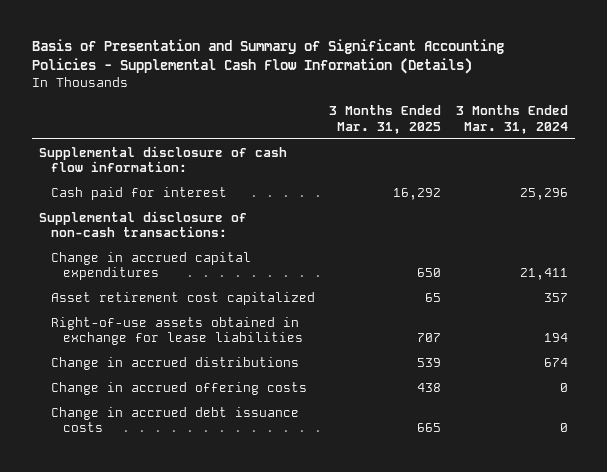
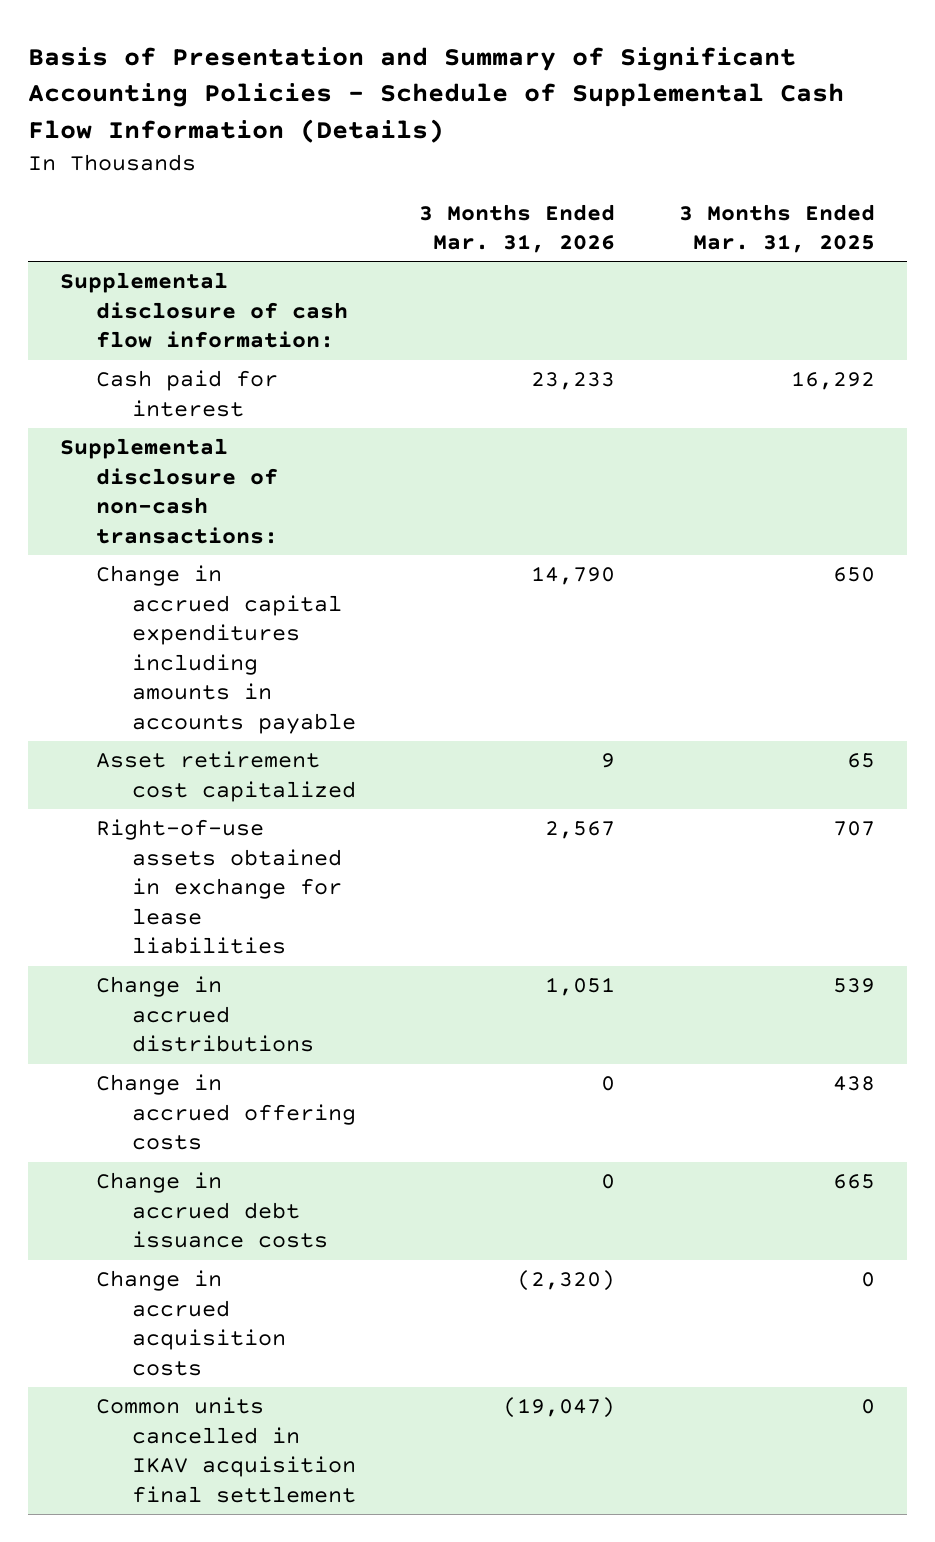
[31,38,504,74] Basis of Presentation and Summary of Significant Accounting Policies - Supplemental Cash Flow Information (Details) -> [28,46,845,144] Basis of Presentation and Summary of Significant Accounting Policies - Schedule of Supplemental Cash Flow Information (Details)
[456,105,569,134] 3 Months Ended Mar. 31, 2024 -> none
none -> [419,203,616,254] 3 Months Ended Mar. 31, 2026
[50,251,251,280] Change in accrued capital expenditures -> [95,565,356,734] Change in accrued capital expenditures including amounts in accounts payable
none -> [95,1270,286,1376] Change in accrued acquisition costs
none -> [95,1397,356,1503] Common units cancelled in IKAV acquisition final settlement

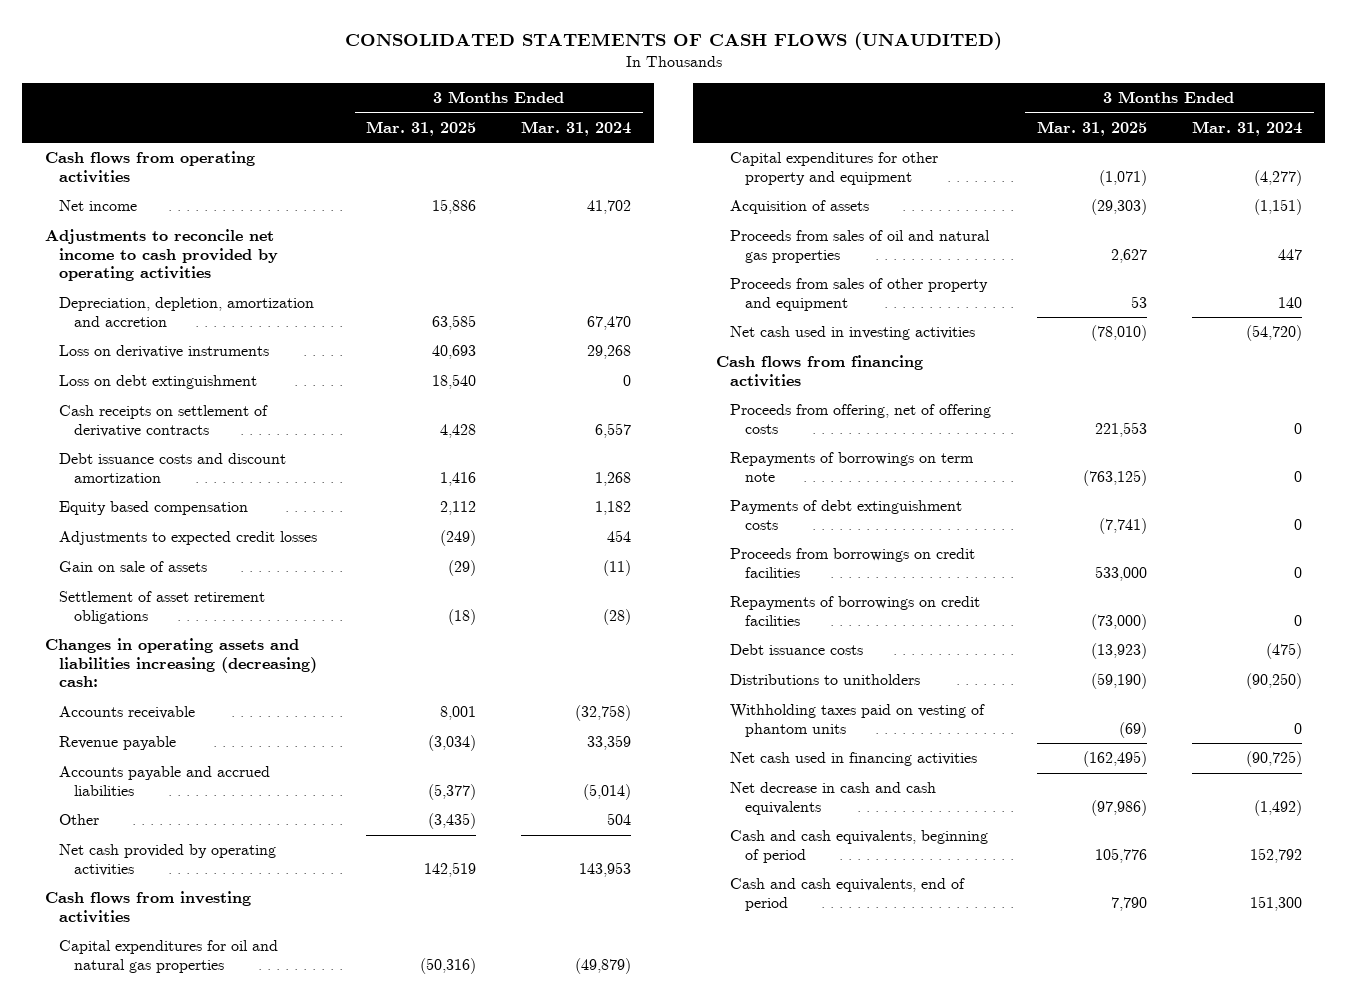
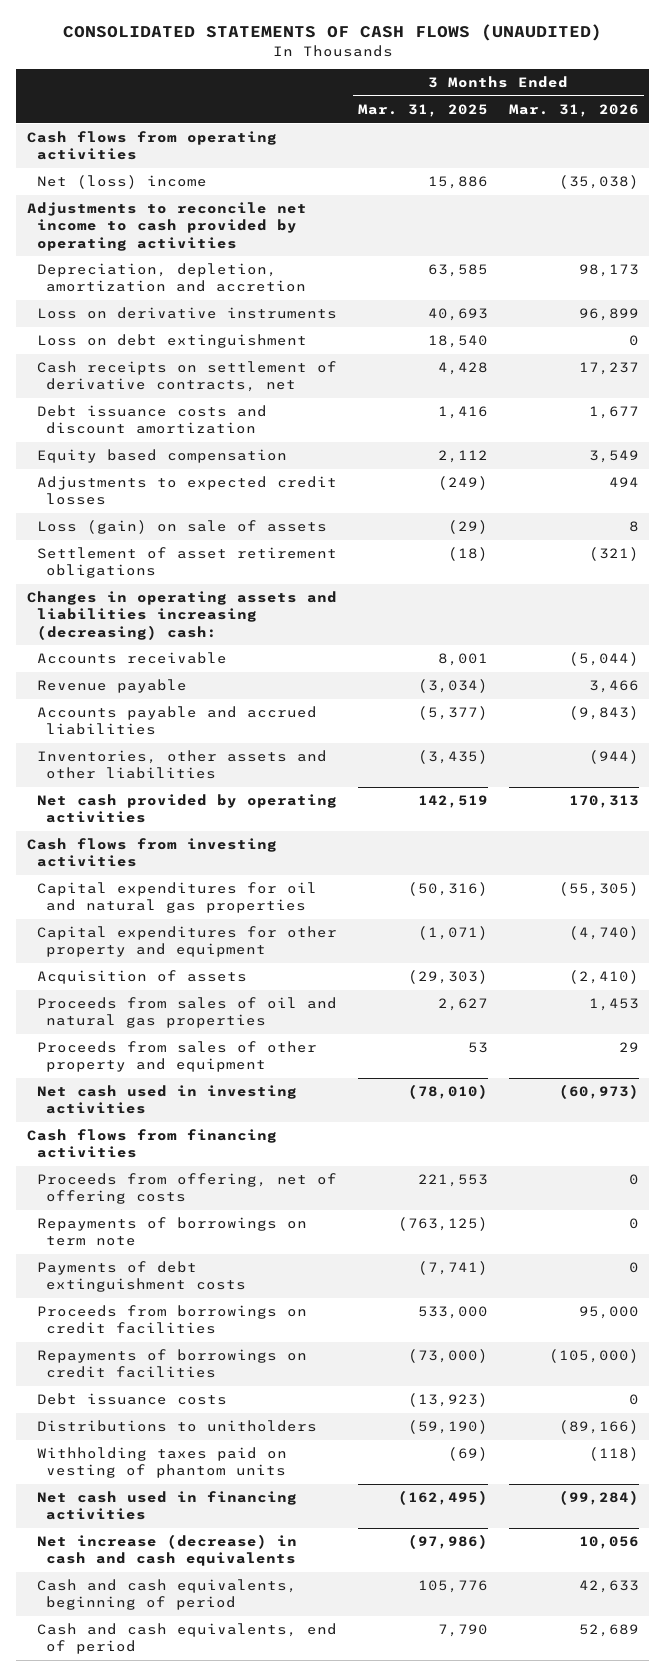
[521,120,632,136] Mar. 31, 2024 -> none
none -> [508,103,639,117] Mar. 31, 2026
[59,200,138,212] Net income -> [36,175,207,190] Net (loss) income
[59,405,269,437] Cash receipts on settlement of derivative contracts -> [36,361,337,393] Cash receipts on settlement of derivative contracts, net
[59,561,208,573] Gain on sale of assets -> [36,520,327,535] Loss (gain) on sale of assets
[59,814,100,826] Other -> [36,750,327,780] Inventories, other assets and other liabilities
[730,782,937,815] Net decrease in cash and cash equivalents -> [36,1534,297,1567] Net increase (decrease) in cash and cash equivalents

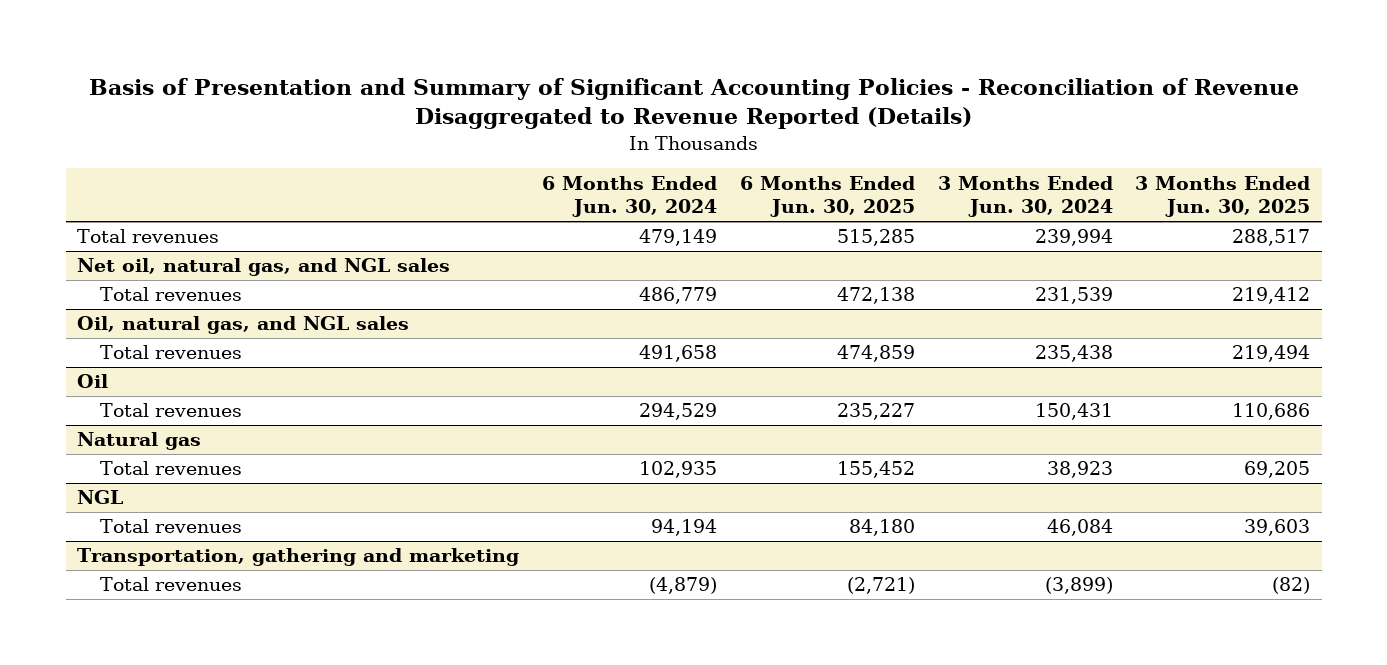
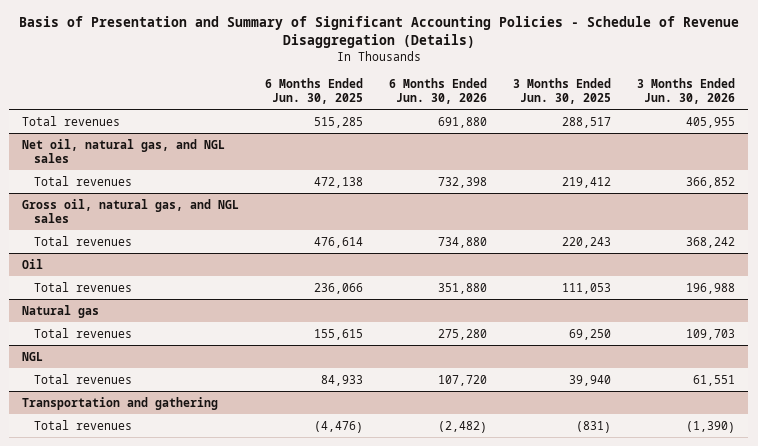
[88,77,1299,130] Basis of Presentation and Summary of Significant Accounting Policies - Reconciliation of Revenue Disaggregated to Revenue Reported (Details) -> [18,16,739,49] Basis of Presentation and Summary of Significant Accounting Policies - Schedule of Revenue Disaggregation (Details)
[541,175,717,218] 6 Months Ended Jun. 30, 2024 -> none
[937,175,1113,218] 3 Months Ended Jun. 30, 2024 -> none
none -> [389,77,488,105] 6 Months Ended Jun. 30, 2026
none -> [637,77,736,105] 3 Months Ended Jun. 30, 2026
[77,316,410,335] Oil, natural gas, and NGL sales -> [22,198,240,223] Gross oil, natural gas, and NGL sales
[836,345,915,363] 474,859 -> [314,236,364,248] 476,614
[1232,345,1311,363] 219,494 -> [562,236,612,248] 220,243
[836,403,915,421] 235,227 -> [314,282,364,294] 236,066
[1232,403,1311,421] 110,686 -> [562,282,612,294] 111,053
[836,461,915,479] 155,452 -> [314,328,364,340] 155,615
[1244,461,1311,479] 69,205 -> [569,328,612,340] 69,250
[848,519,915,537] 84,180 -> [321,374,364,386] 84,933
[1244,519,1311,537] 39,603 -> [569,374,612,386] 39,940
[77,548,520,567] Transportation, gathering and marketing -> [22,396,219,410] Transportation and gathering
[846,577,915,595] (2,721) -> [314,420,364,433] (4,476)
[1272,577,1311,595] (82) -> [576,420,612,433] (831)

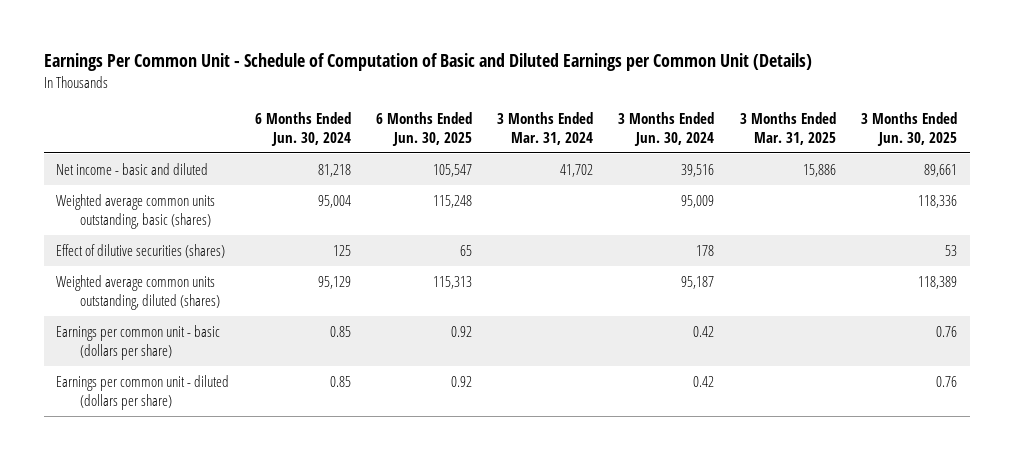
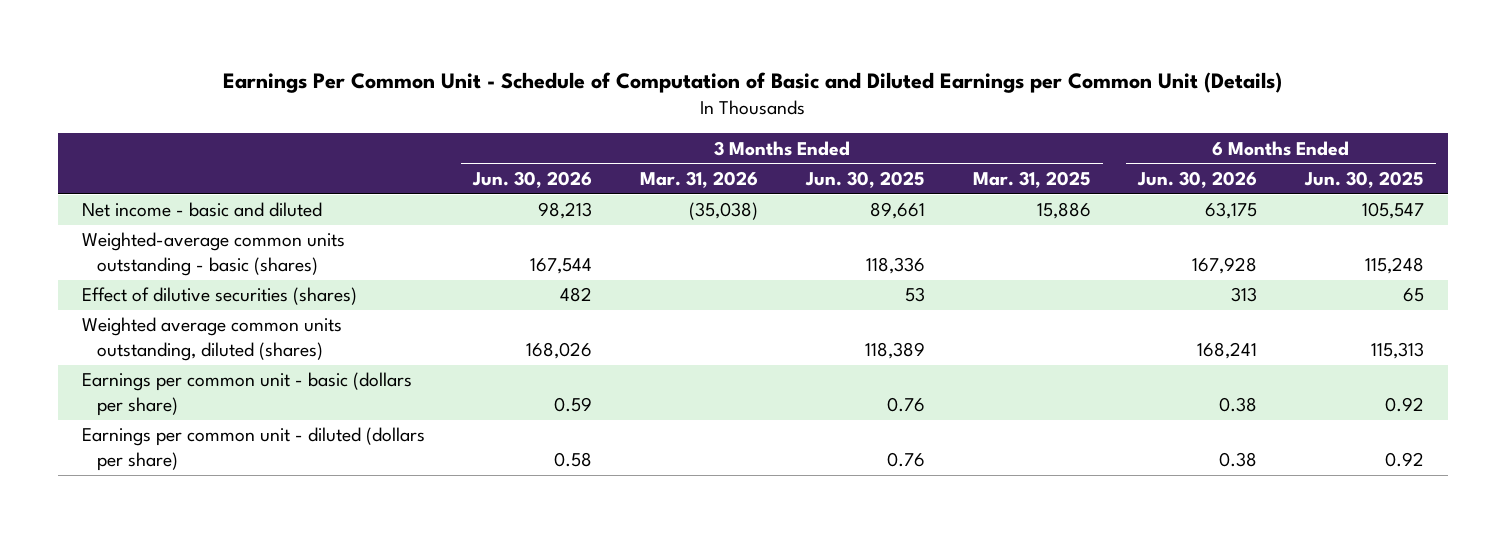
[254,111,351,146] 6 Months Ended Jun. 30, 2024 -> none
[497,111,594,145] 3 Months Ended Mar. 31, 2024 -> none
[618,111,715,146] 3 Months Ended Jun. 30, 2024 -> none
none -> [471,170,592,188] Jun. 30, 2026
none -> [639,170,758,188] Mar. 31, 2026
none -> [1137,170,1258,188] Jun. 30, 2026
[56,193,216,229] Weighted average common units outstanding, basic (shares) -> [81,232,345,276] Weighted-average common units outstanding - basic (shares)

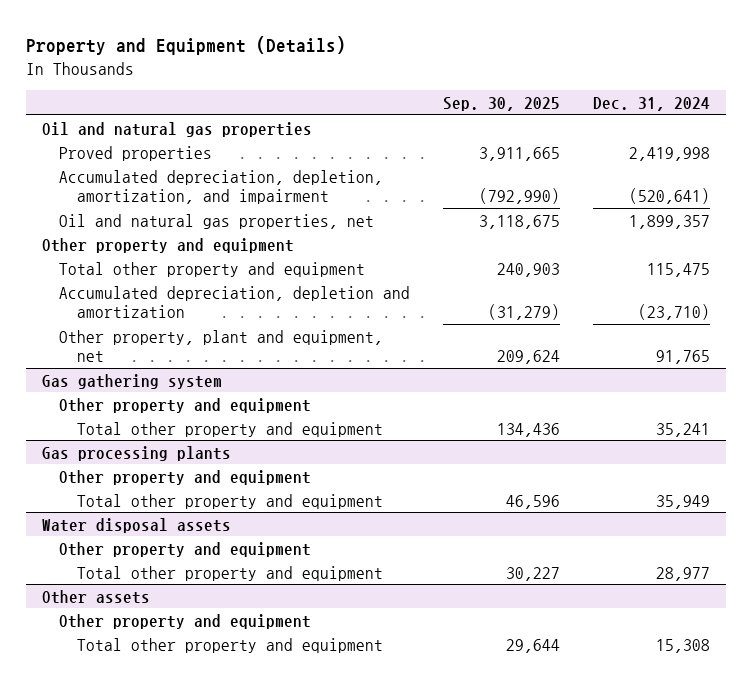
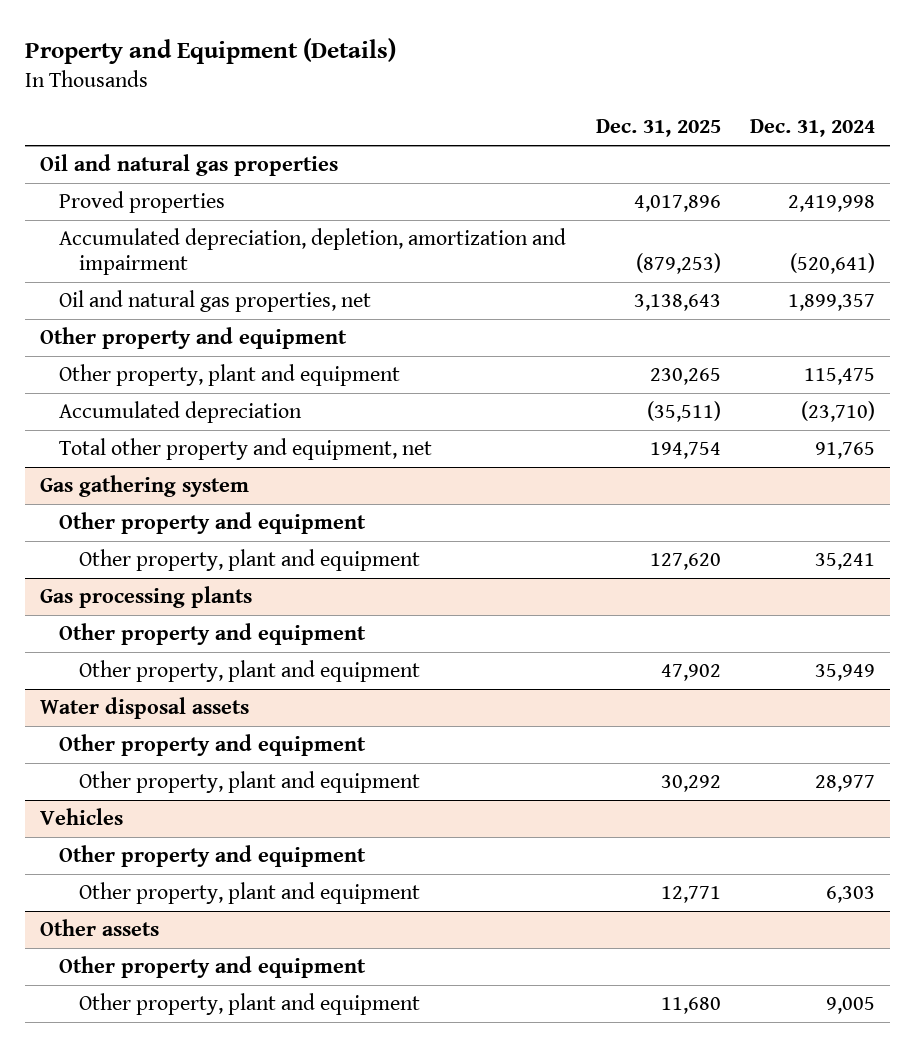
[442,96,560,111] Sep. 30, 2025 -> none
none -> [595,119,721,138] Dec. 31, 2025
[59,169,384,205] Accumulated depreciation, depletion, amortization, and impairment -> [59,227,567,276] Accumulated depreciation, depletion, amortization and impairment
[59,261,366,277] Total other property and equipment -> [59,363,401,386] Other property, plant and equipment
[59,285,411,319] Accumulated depreciation, depletion and amortization -> [59,400,303,423] Accumulated depreciation
[59,329,384,363] Other property, plant and equipment, net -> [59,437,433,460] Total other property and equipment, net
[76,421,383,437] Total other property and equipment -> [79,548,421,571] Other property, plant and equipment
[76,493,383,509] Total other property and equipment -> [79,659,421,682] Other property, plant and equipment
[76,565,383,581] Total other property and equipment -> [79,770,421,793] Other property, plant and equipment
none -> [39,807,123,825] Vehicles
none -> [59,844,367,867] Other property and equipment
none -> [79,881,421,904] Other property, plant and equipment
[76,637,383,653] Total other property and equipment -> [79,992,421,1015] Other property, plant and equipment
[655,638,710,653] 15,308 -> [826,996,876,1014] 9,005

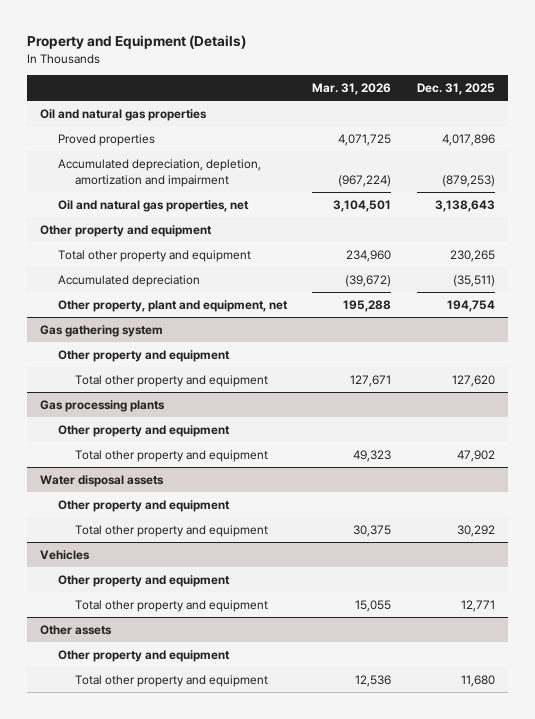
[750,119,876,138] Dec. 31, 2024 -> none
none -> [312,82,392,95] Mar. 31, 2026
[59,363,401,386] Other property, plant and equipment -> [57,250,251,263] Total other property and equipment
[59,437,433,460] Total other property and equipment, net -> [57,300,288,313] Other property, plant and equipment, net
[79,548,421,571] Other property, plant and equipment -> [75,375,269,388] Total other property and equipment
[79,659,421,682] Other property, plant and equipment -> [75,450,269,463] Total other property and equipment
[79,770,421,793] Other property, plant and equipment -> [75,525,269,538] Total other property and equipment
[79,881,421,904] Other property, plant and equipment -> [75,600,269,613] Total other property and equipment
[79,992,421,1015] Other property, plant and equipment -> [75,675,269,688] Total other property and equipment

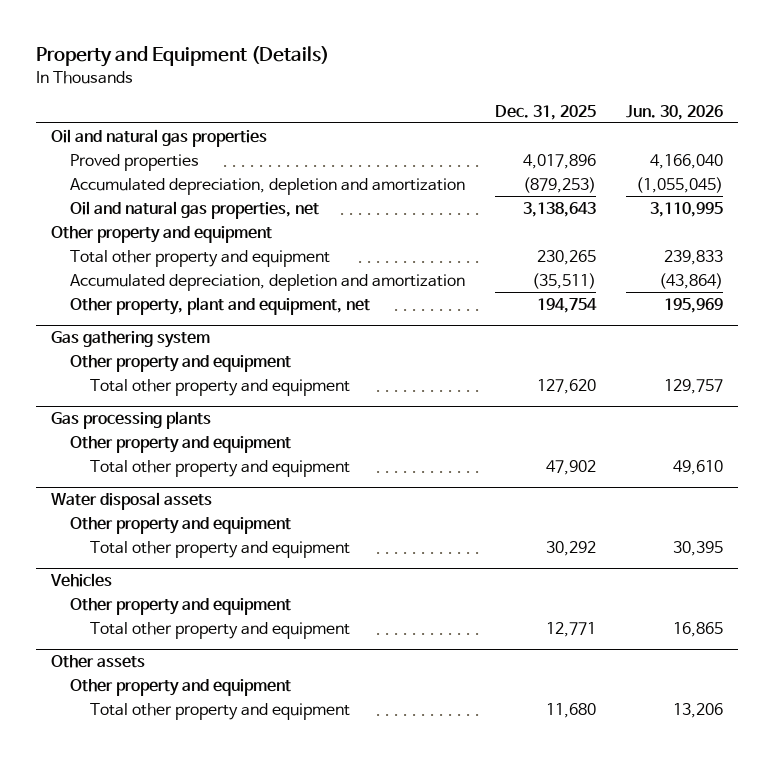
[312,82,392,95] Mar. 31, 2026 -> none
none -> [626,104,724,120] Jun. 30, 2026
[57,159,261,187] Accumulated depreciation, depletion, amortization and impairment -> [70,177,466,195] Accumulated depreciation, depletion and amortization
[57,275,200,288] Accumulated depreciation -> [70,273,466,291] Accumulated depreciation, depletion and amortization

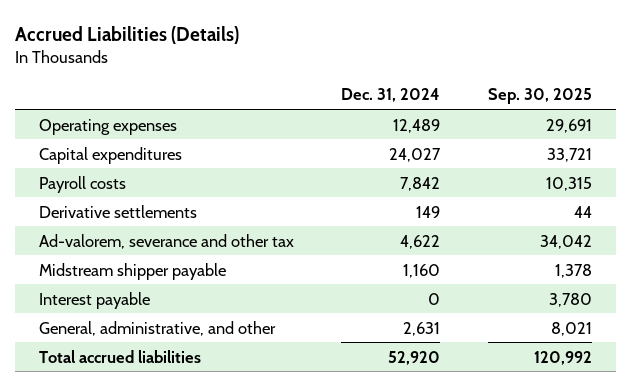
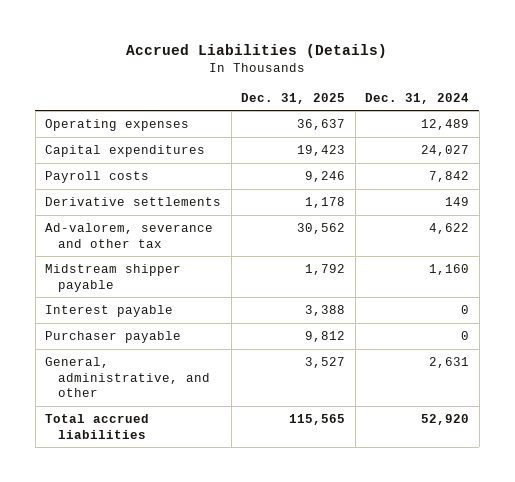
[488,88,593,105] Sep. 30, 2025 -> none
none -> [241,92,346,104] Dec. 31, 2025
none -> [45,331,182,344] Purchaser payable

